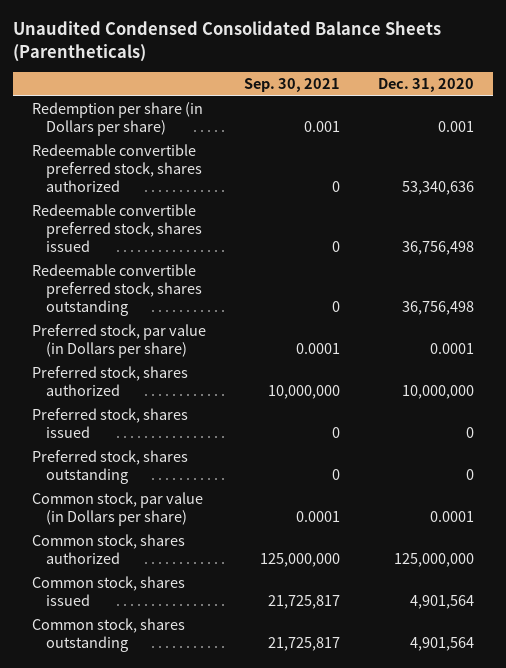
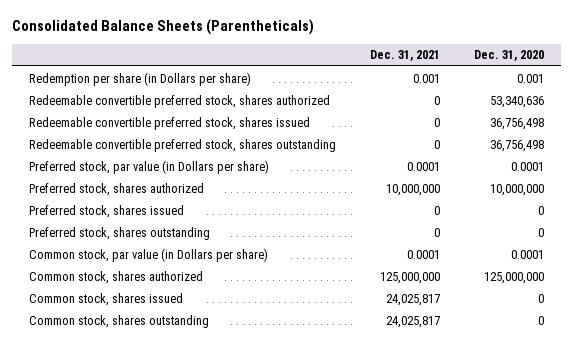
[12,21,441,62] Unaudited Condensed Consolidated Balance Sheets (Parentheticals) -> [11,19,314,36] Consolidated Balance Sheets (Parentheticals)
[243,78,340,93] Sep. 30, 2021 -> none
none -> [369,50,440,62] Dec. 31, 2021
[409,595,474,610] 4,901,564 -> [537,293,544,303] 0
[409,637,474,652] 4,901,564 -> [537,315,544,325] 0

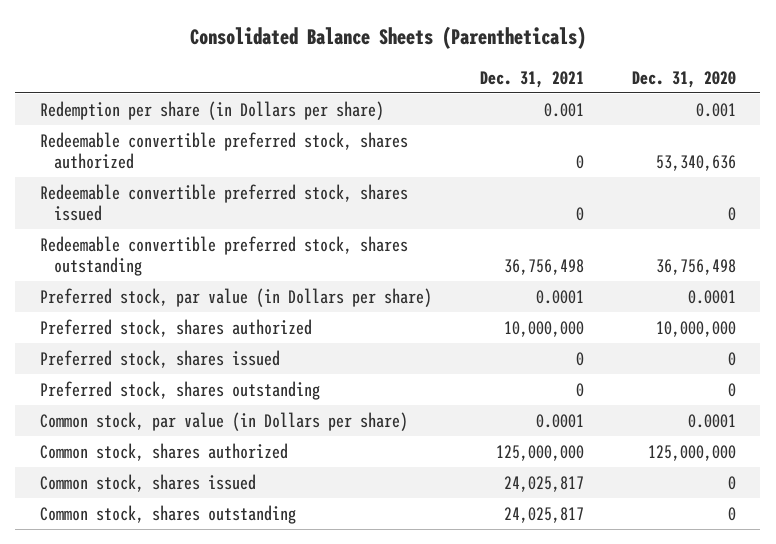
[489,117,544,130] 36,756,498 -> [728,206,737,221] 0
[433,139,440,149] 0 -> [503,258,584,275] 36,756,498

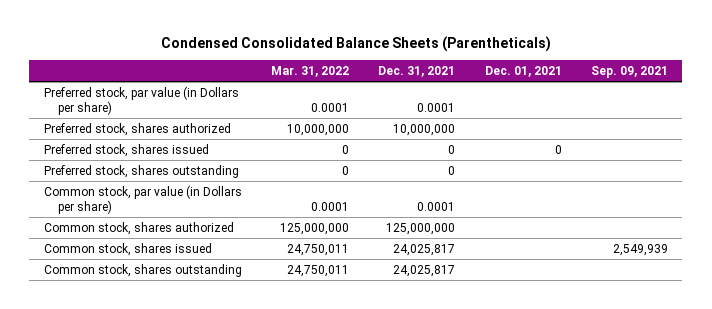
[189,25,586,49] Consolidated Balance Sheets (Parentheticals) -> [160,35,551,52] Condensed Consolidated Balance Sheets (Parentheticals)
[632,70,737,88] Dec. 31, 2020 -> none
none -> [271,65,350,77] Mar. 31, 2022
none -> [484,65,562,77] Dec. 01, 2021
none -> [590,65,668,78] Sep. 09, 2021
[39,100,384,120] Redemption per share (in Dollars per share) -> none
[39,131,408,169] Redeemable convertible preferred stock, shares authorized -> none
[39,183,408,221] Redeemable convertible preferred stock, shares issued -> none
[39,235,408,276] Redeemable convertible preferred stock, shares outstanding -> none

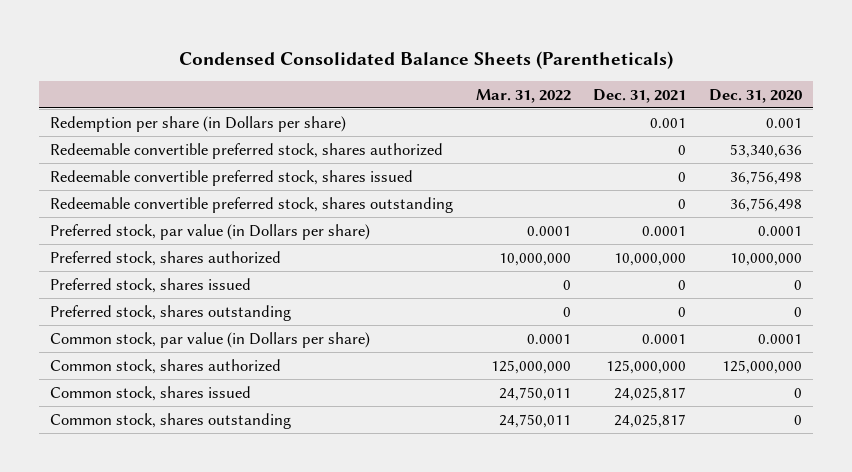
[484,65,562,77] Dec. 01, 2021 -> none
[590,65,668,78] Sep. 09, 2021 -> none
none -> [708,88,802,103] Dec. 31, 2020
none -> [50,115,347,132] Redemption per share (in Dollars per share)
none -> [50,142,444,159] Redeemable convertible preferred stock, shares authorized
none -> [50,169,414,186] Redeemable convertible preferred stock, shares issued
none -> [50,196,454,213] Redeemable convertible preferred stock, shares outstanding

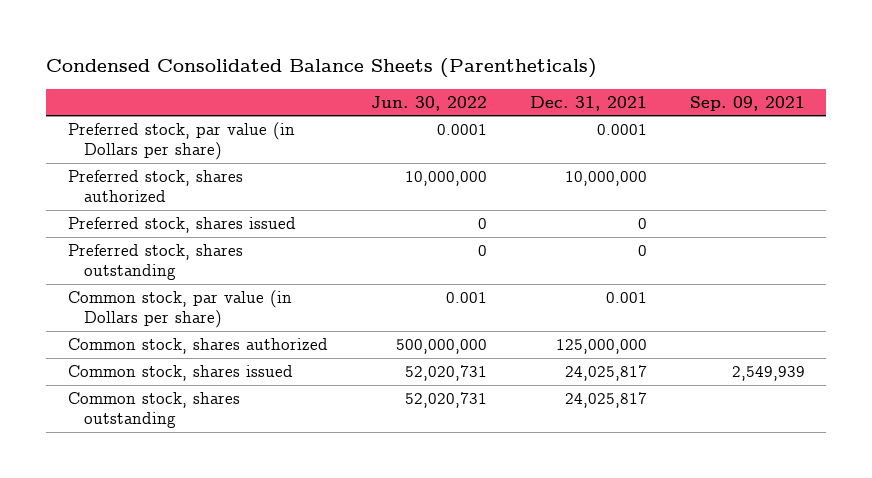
[475,88,571,103] Mar. 31, 2022 -> none
[708,88,802,103] Dec. 31, 2020 -> none
none -> [370,95,487,111] Jun. 30, 2022
none -> [689,95,805,111] Sep. 09, 2021
[50,115,347,132] Redemption per share (in Dollars per share) -> none
[50,142,444,159] Redeemable convertible preferred stock, shares authorized -> none
[50,169,414,186] Redeemable convertible preferred stock, shares issued -> none
[50,196,454,213] Redeemable convertible preferred stock, shares outstanding -> none
[642,333,687,344] 0.0001 -> [605,292,647,304] 0.001

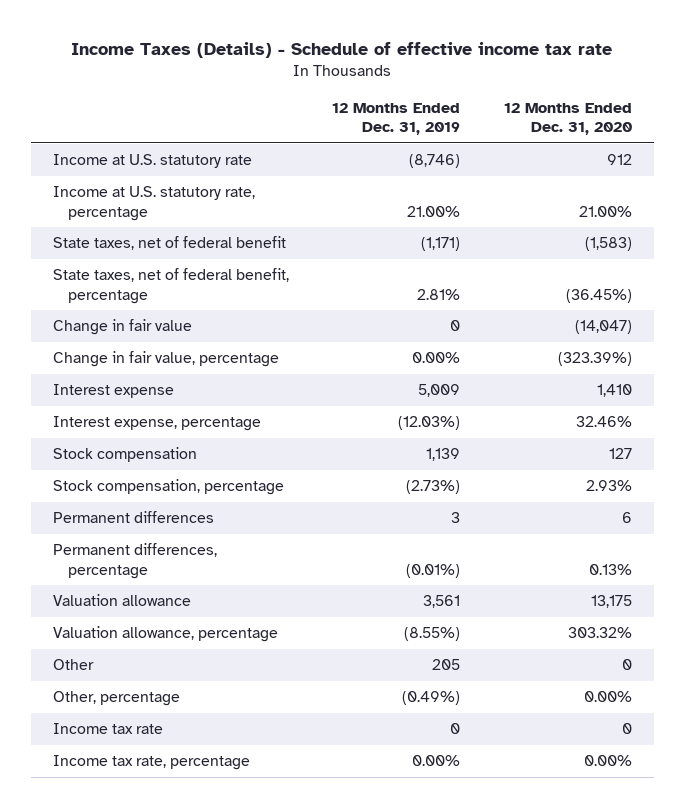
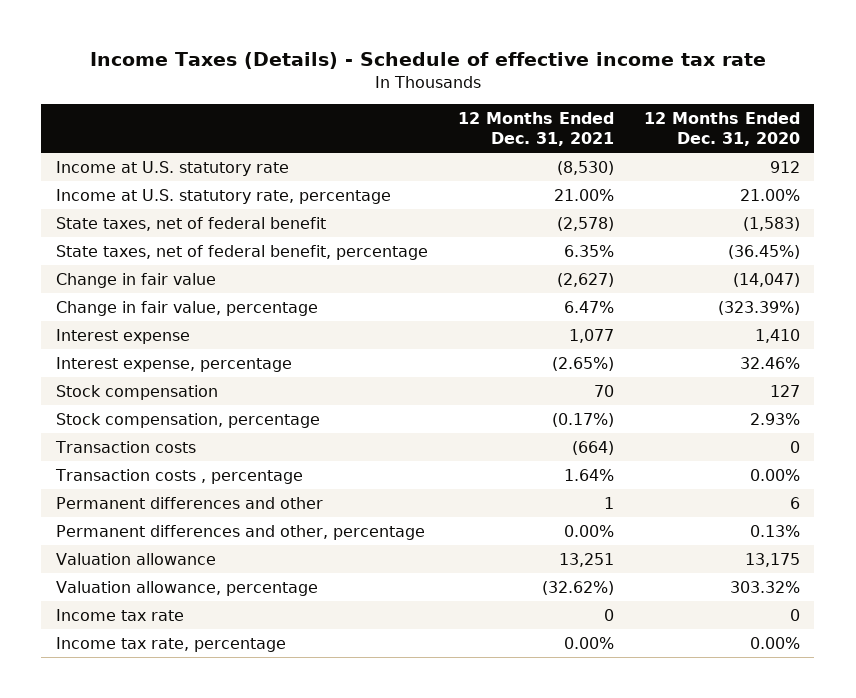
[332,102,461,136] 12 Months Ended Dec. 31, 2019 -> none
none -> [457,111,614,146] 12 Months Ended Dec. 31, 2021
none -> [55,440,197,453] Transaction costs
none -> [55,468,304,484] Transaction costs , percentage
[52,511,214,524] Permanent differences -> [56,496,324,509] Permanent differences and other
[52,543,217,579] Permanent differences, percentage -> [56,524,426,540] Permanent differences and other, percentage
[52,659,94,671] Other -> none
[52,691,180,707] Other, percentage -> none

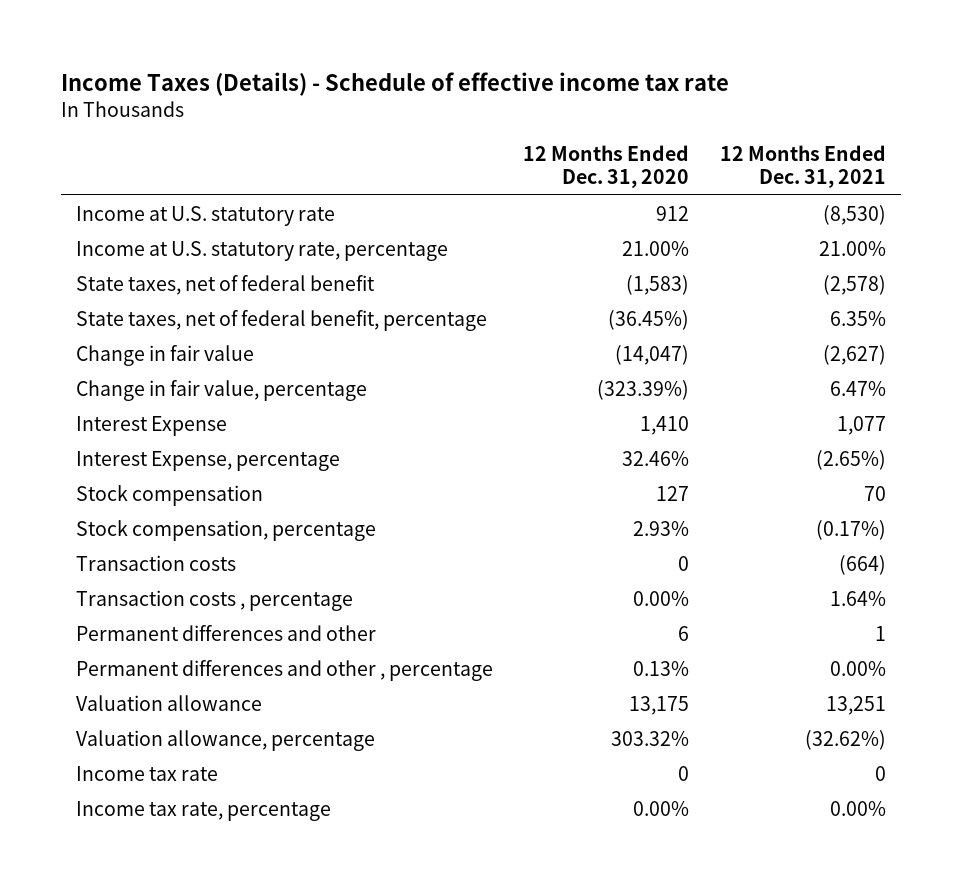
[56,328,191,344] Interest expense -> [75,415,227,436] Interest Expense
[56,356,293,372] Interest expense, percentage -> [75,450,340,471] Interest Expense, percentage
[56,524,426,540] Permanent differences and other, percentage -> [75,659,493,681] Permanent differences and other , percentage

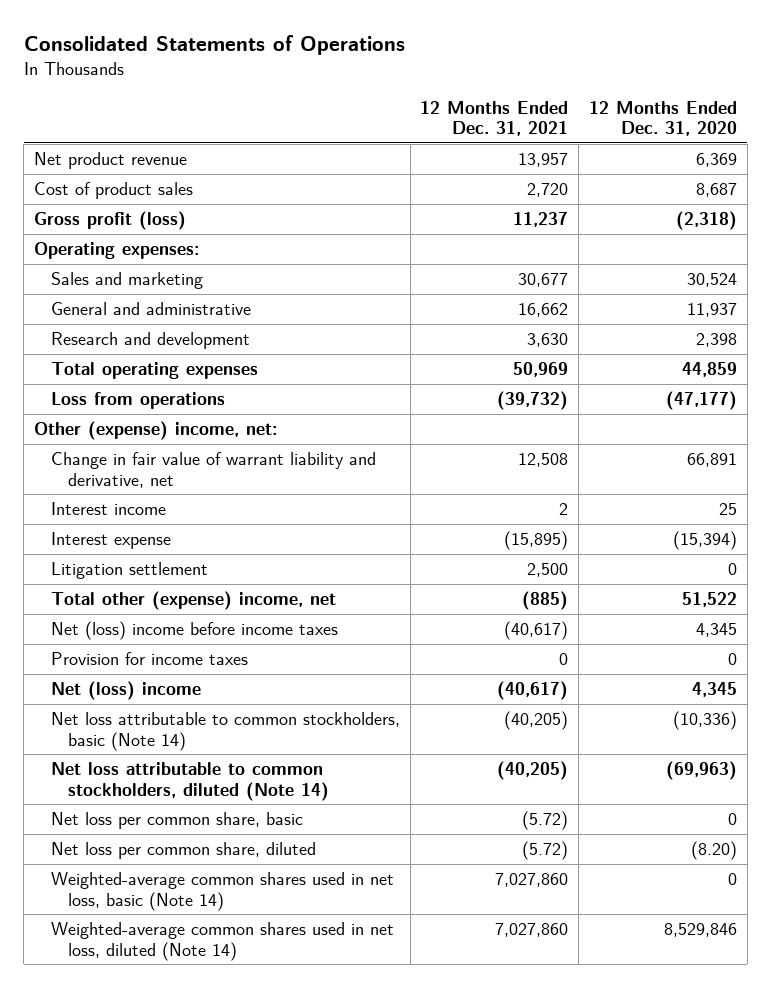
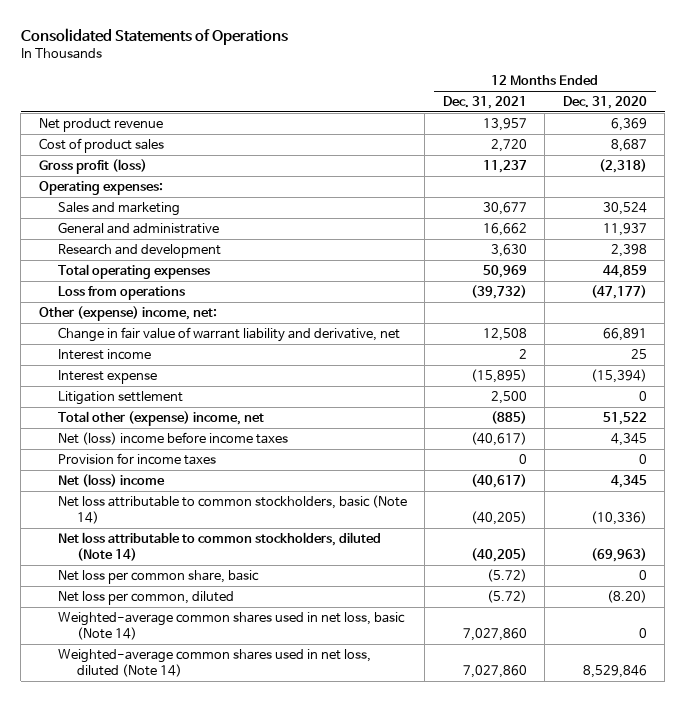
[50,841,316,859] Net loss per common share, diluted -> [57,590,234,605] Net loss per common, diluted

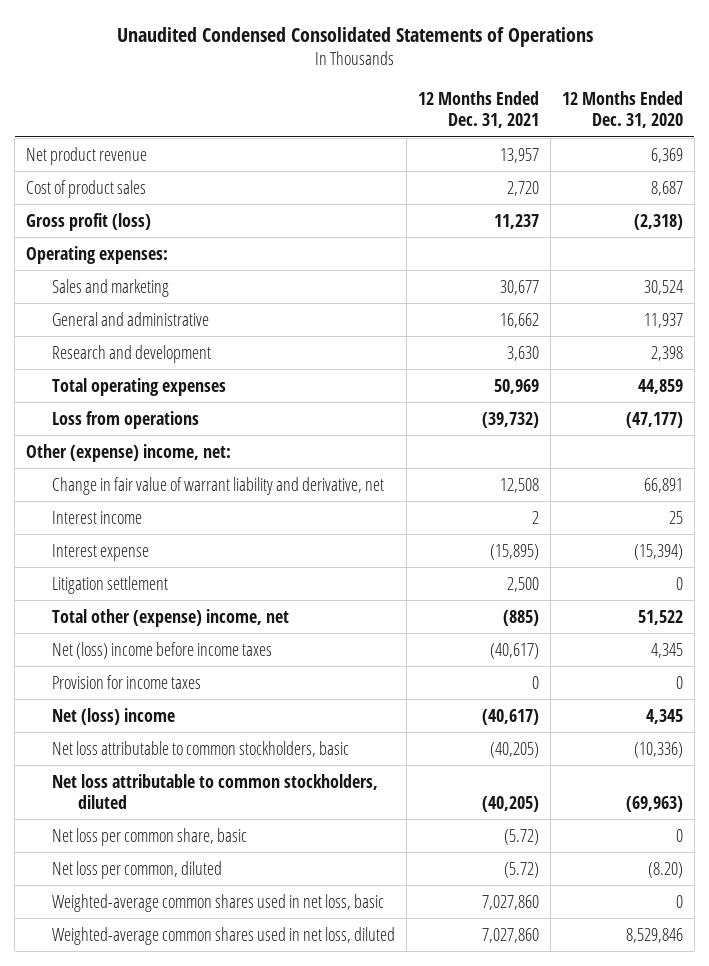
[20,27,288,45] Consolidated Statements of Operations -> [116,26,593,47] Unaudited Condensed Consolidated Statements of Operations
[57,494,407,525] Net loss attributable to common stockholders, basic (Note 14) -> [52,740,350,757] Net loss attributable to common stockholders, basic
[57,531,381,562] Net loss attributable to common stockholders, diluted (Note 14) -> [52,773,379,809] Net loss attributable to common stockholders, diluted
[57,611,405,641] Weighted-average common shares used in net loss, basic (Note 14) -> [52,893,385,912] Weighted-average common shares used in net loss, basic
[57,648,371,678] Weighted-average common shares used in net loss, diluted (Note 14) -> [52,926,396,945] Weighted-average common shares used in net loss, diluted

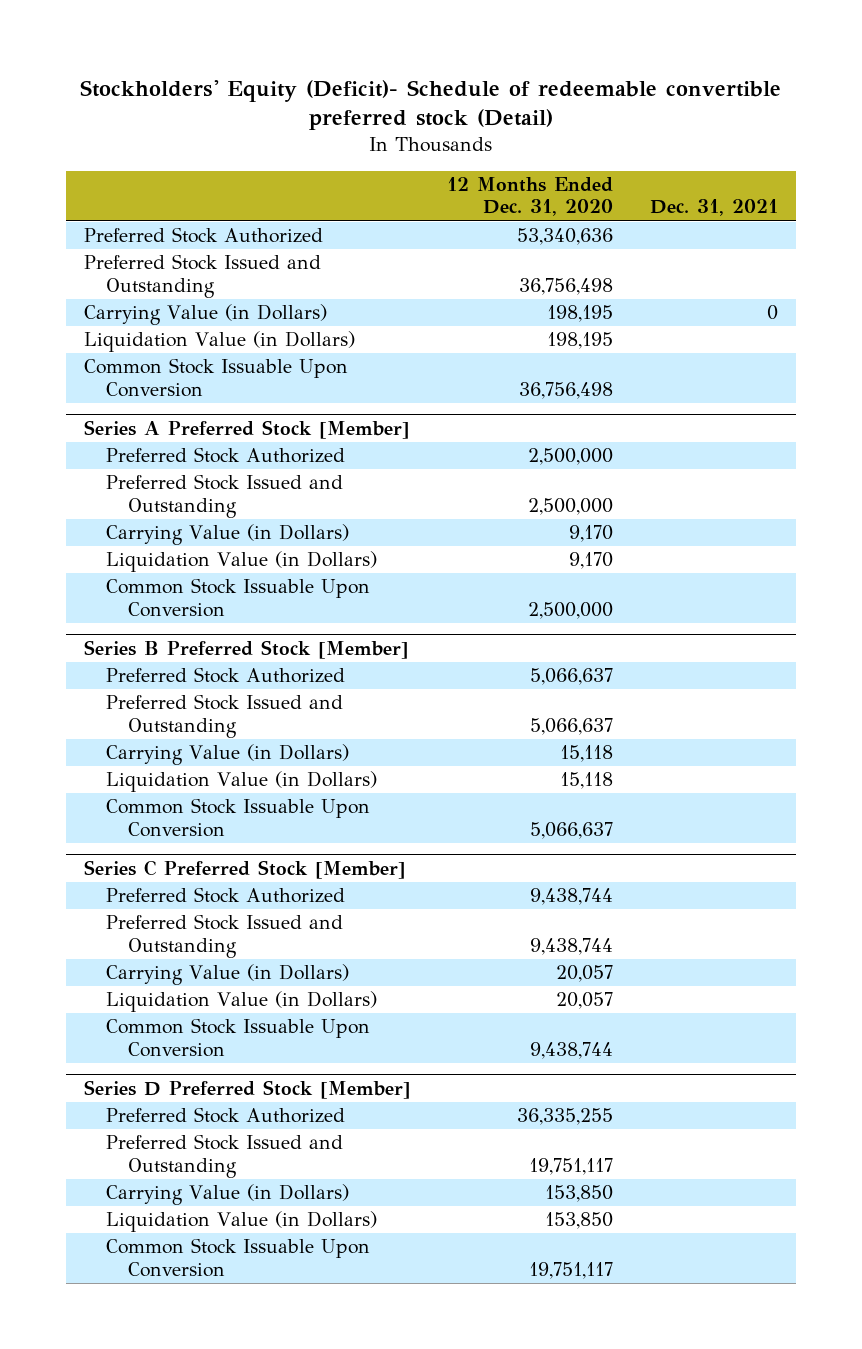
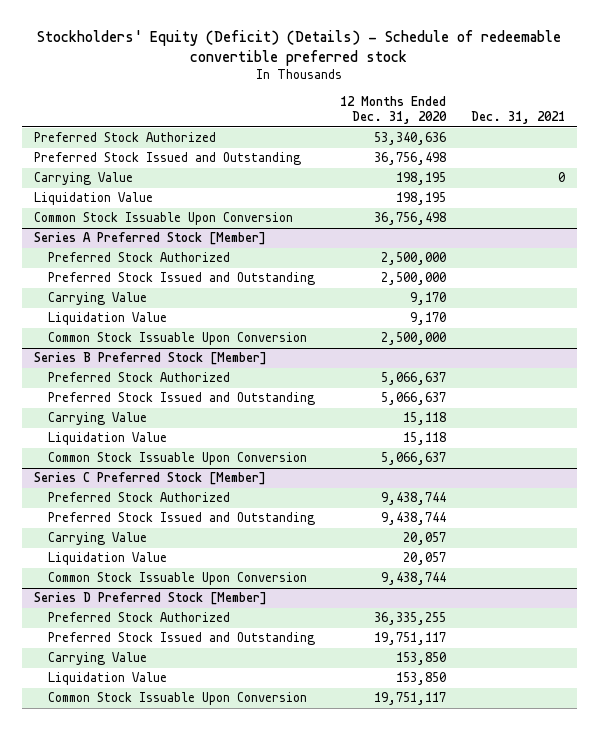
[79,79,781,131] Stockholders' Equity (Deficit)- Schedule of redeemable convertible preferred stock (Detail) -> [37,29,562,66] Stockholders' Equity (Deficit) (Details) - Schedule of redeemable convertible preferred stock
[83,304,327,326] Carrying Value (in Dollars) -> [34,172,134,186] Carrying Value
[83,331,355,353] Liquidation Value (in Dollars) -> [34,192,154,206] Liquidation Value
[105,524,349,546] Carrying Value (in Dollars) -> [48,292,148,306] Carrying Value
[105,551,377,573] Liquidation Value (in Dollars) -> [48,312,168,326] Liquidation Value
[105,744,349,766] Carrying Value (in Dollars) -> [48,412,148,426] Carrying Value
[105,771,377,793] Liquidation Value (in Dollars) -> [48,432,168,446] Liquidation Value
[105,964,349,986] Carrying Value (in Dollars) -> [48,532,148,546] Carrying Value
[105,991,377,1013] Liquidation Value (in Dollars) -> [48,552,168,566] Liquidation Value
[105,1184,349,1206] Carrying Value (in Dollars) -> [48,652,148,666] Carrying Value
[105,1211,377,1233] Liquidation Value (in Dollars) -> [48,672,168,686] Liquidation Value

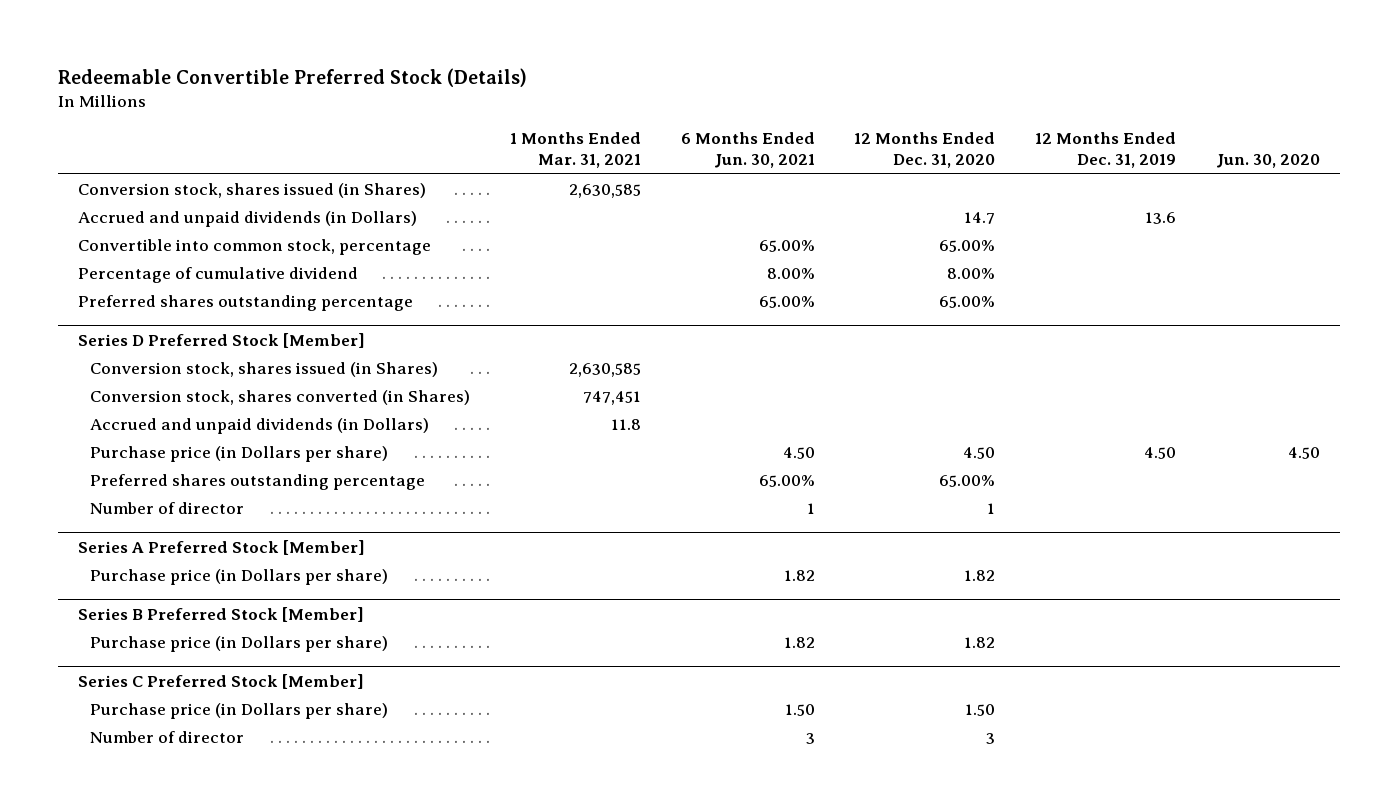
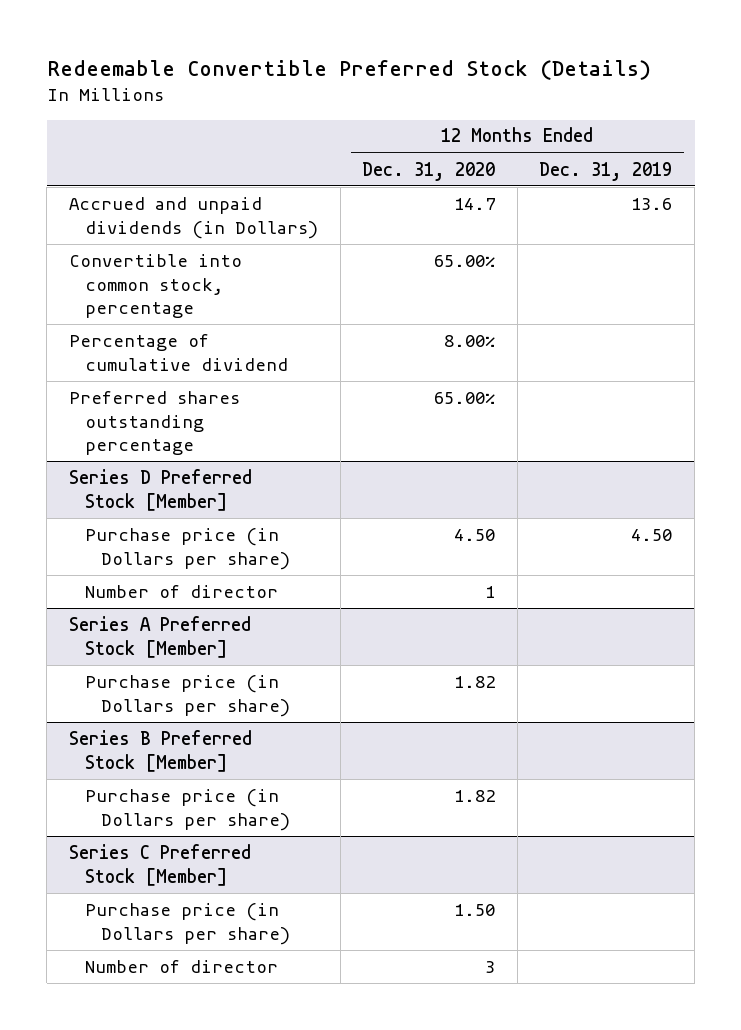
[509,131,641,169] 1 Months Ended Mar. 31, 2021 -> none
[680,131,815,169] 6 Months Ended Jun. 30, 2021 -> none
[1216,154,1321,169] Jun. 30, 2020 -> none
[77,183,426,199] Conversion stock, shares issued (in Shares) -> none
[90,362,439,378] Conversion stock, shares issued (in Shares) -> none
[90,390,471,406] Conversion stock, shares converted (in Shares) -> none
[90,418,430,435] Accrued and unpaid dividends (in Dollars) -> none
[90,474,426,491] Preferred shares outstanding percentage -> none

